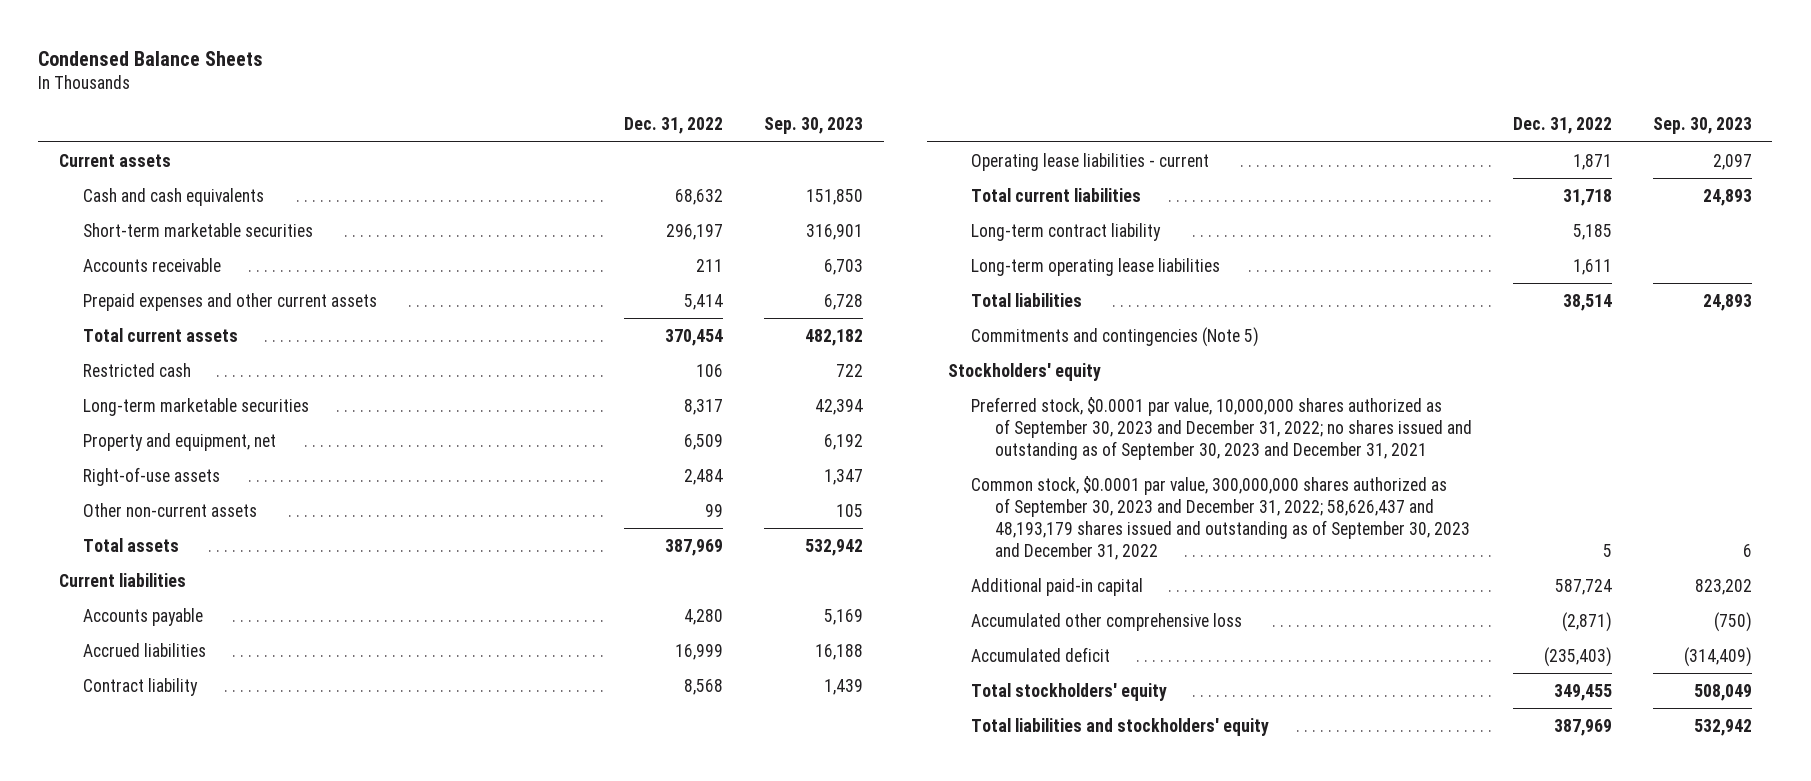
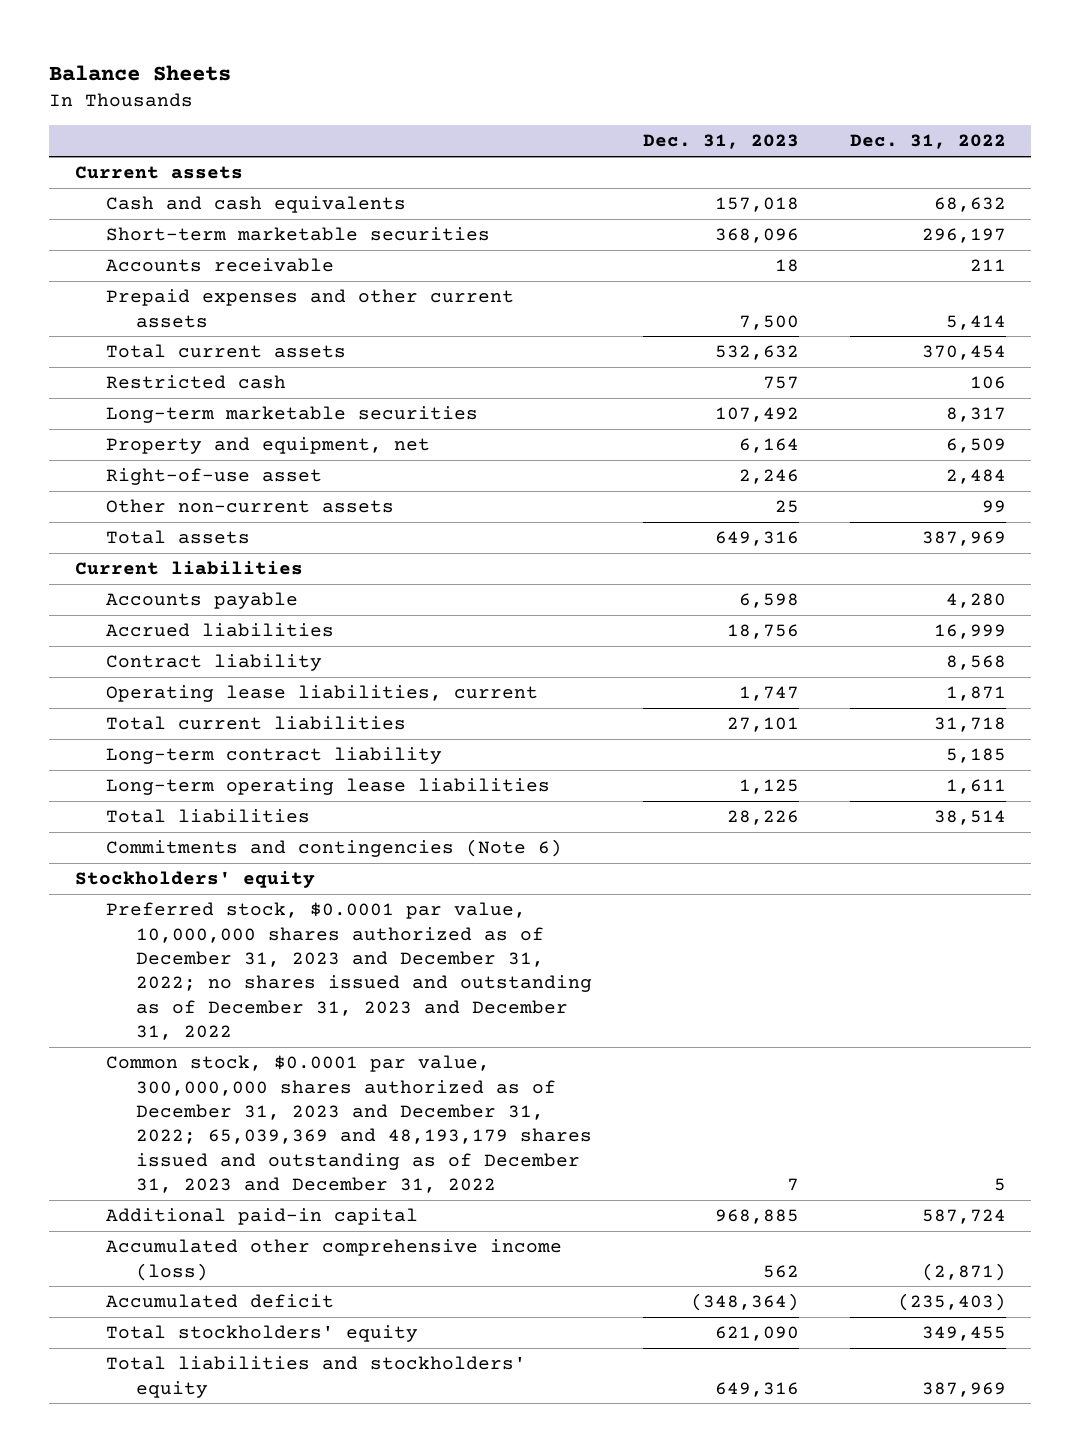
[38,50,264,66] Condensed Balance Sheets -> [49,64,232,81] Balance Sheets
[764,117,864,135] Sep. 30, 2023 -> none
none -> [643,134,800,150] Dec. 31, 2023
[82,466,220,486] Right-of-use assets -> [105,468,322,486] Right-of-use asset
[971,152,1210,171] Operating lease liabilities - current -> [105,685,538,703] Operating lease liabilities, current
[971,326,1260,347] Commitments and contingencies (Note 5) -> [105,839,562,858] Commitments and contingencies (Note 6)
[971,396,1472,460] Preferred stock, $0.0001 par value, 10,000,000 shares authorized as of September 30, 2023 and December 31, 2022; no shares issued and outstanding as of September 30, 2023 and December 31, 2021 -> [105,902,593,1041] Preferred stock, $0.0001 par value, 10,000,000 shares authorized as of December 31, 2023 and December 31, 2022; no shares issued and outstanding as of December 31, 2023 and December 31, 2022
[971,475,1470,560] Common stock, $0.0001 par value, 300,000,000 shares authorized as of September 30, 2023 and December 31, 2022; 58,626,437 and 48,193,179 shares issued and outstanding as of September 30, 2023 and December 31, 2022 -> [105,1055,593,1194] Common stock, $0.0001 par value, 300,000,000 shares authorized as of December 31, 2023 and December 31, 2022; 65,039,369 and 48,193,179 shares issued and outstanding as of December 31, 2023 and December 31, 2022
[971,612,1243,631] Accumulated other comprehensive loss -> [105,1239,562,1281] Accumulated other comprehensive income (loss)

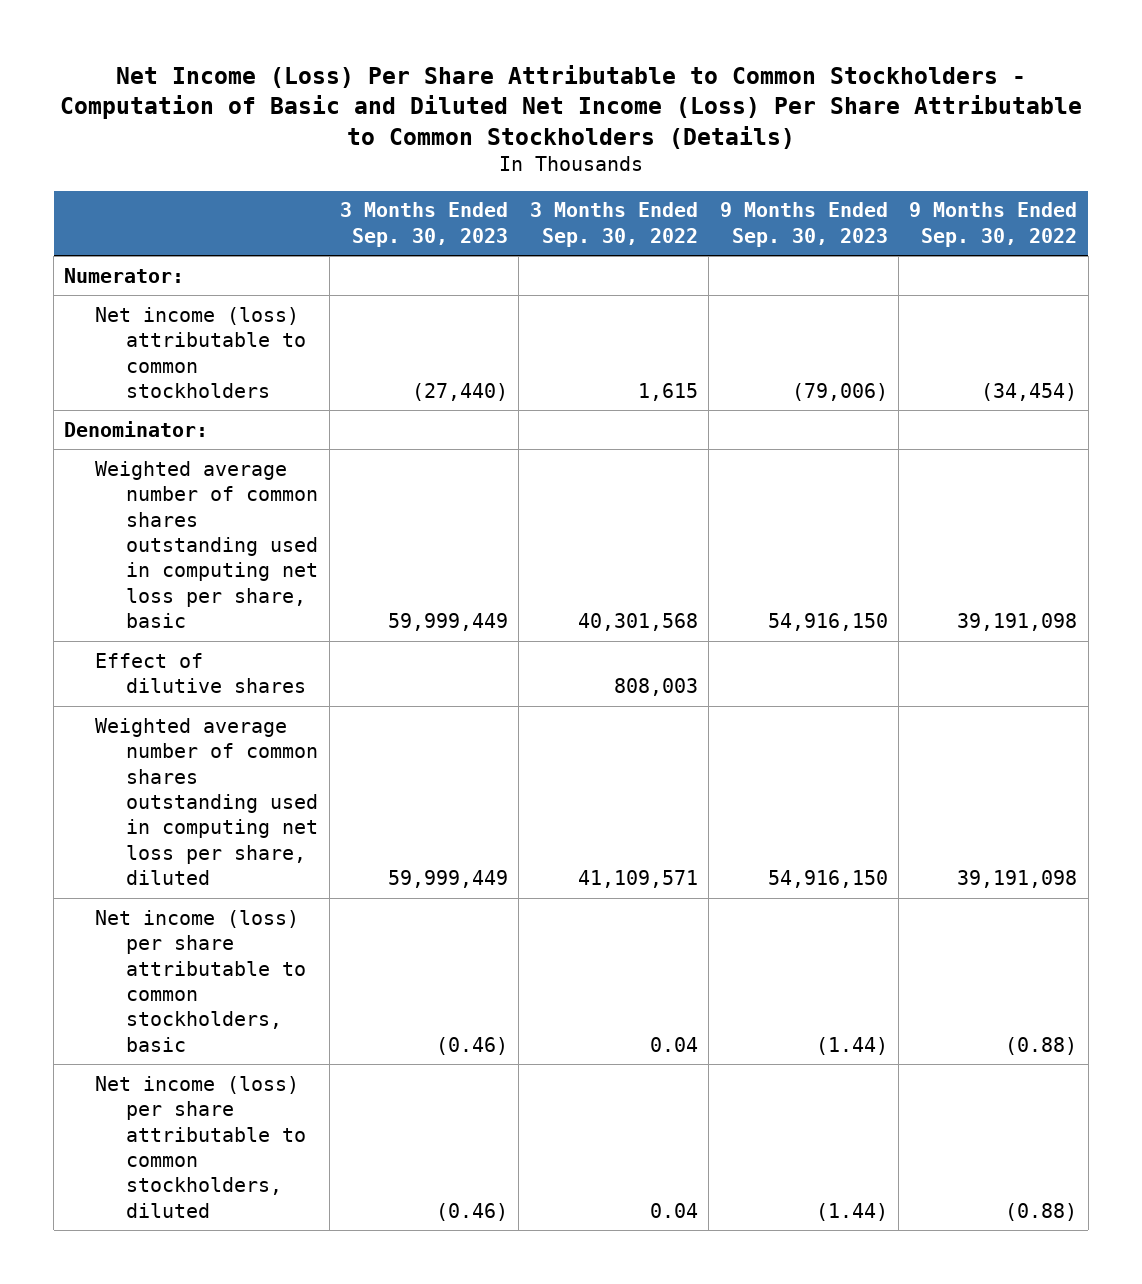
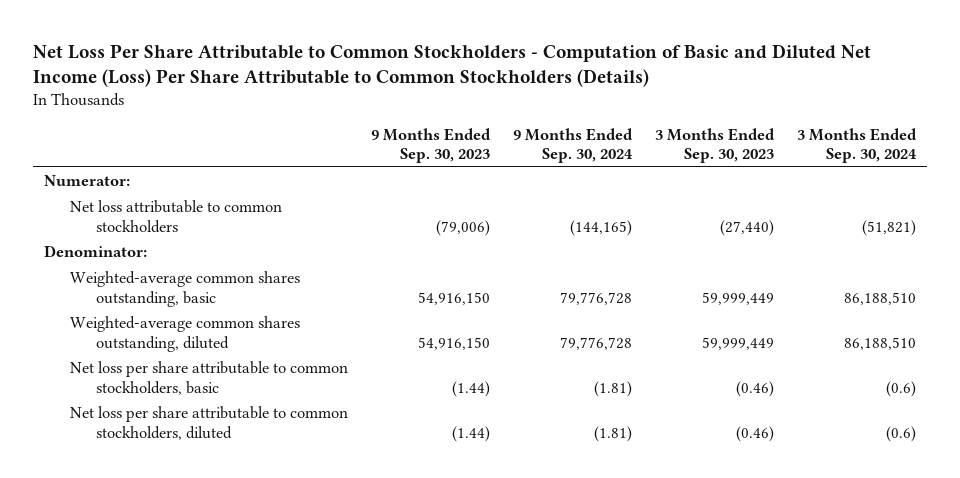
[59,64,1082,149] Net Income (Loss) Per Share Attributable to Common Stockholders - Computation of Basic and Diluted Net Income (Loss) Per Share Attributable to Common Stockholders (Details) -> [32,43,871,88] Net Loss Per Share Attributable to Common Stockholders - Computation of Basic and Diluted Net Income (Loss) Per Share Attributable to Common Stockholders (Details)
[529,202,698,247] 3 Months Ended Sep. 30, 2022 -> none
[909,202,1078,247] 9 Months Ended Sep. 30, 2022 -> none
none -> [512,127,633,164] 9 Months Ended Sep. 30, 2024
none -> [796,127,917,164] 3 Months Ended Sep. 30, 2024
[95,306,307,398] Net income (loss) attributable to common stockholders -> [70,200,283,233] Net loss attributable to common stockholders
[95,652,307,694] Effect of dilutive shares -> none
[95,460,319,629] Weighted average number of common shares outstanding used in computing net loss per share, basic -> [70,271,301,307] Weighted-average common shares outstanding, basic
[95,717,319,886] Weighted average number of common shares outstanding used in computing net loss per share, diluted -> [70,316,301,352] Weighted-average common shares outstanding, diluted
[95,909,307,1052] Net income (loss) per share attributable to common stockholders, basic -> [70,361,349,395] Net loss per share attributable to common stockholders, basic
[95,1075,307,1218] Net income (loss) per share attributable to common stockholders, diluted -> [70,406,349,440] Net loss per share attributable to common stockholders, diluted

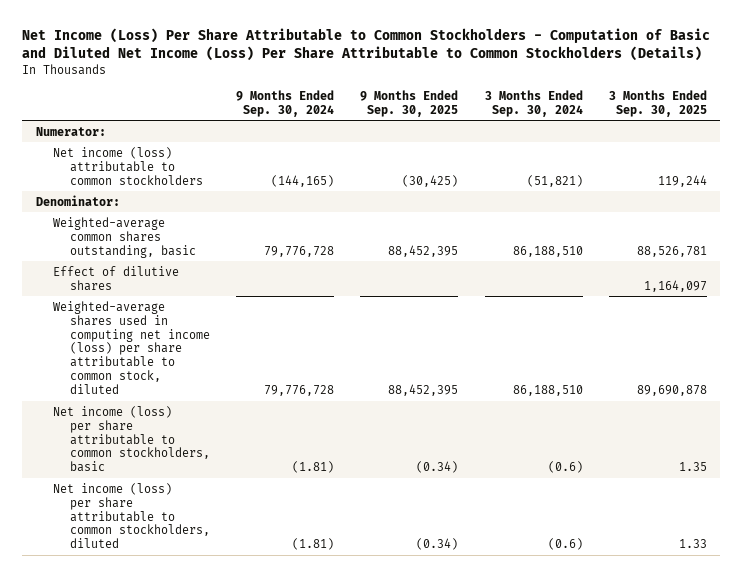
[32,43,871,88] Net Loss Per Share Attributable to Common Stockholders - Computation of Basic and Diluted Net Income (Loss) Per Share Attributable to Common Stockholders (Details) -> [22,28,711,62] Net Income (Loss) Per Share Attributable to Common Stockholders - Computation of Basic and Diluted Net Income (Loss) Per Share Attributable to Common Stockholders (Details)
[371,127,492,164] 9 Months Ended Sep. 30, 2023 -> none
[654,127,775,164] 3 Months Ended Sep. 30, 2023 -> none
none -> [360,89,459,117] 9 Months Ended Sep. 30, 2025
none -> [608,89,707,117] 3 Months Ended Sep. 30, 2025
[70,200,283,233] Net loss attributable to common stockholders -> [52,146,203,185] Net income (loss) attributable to common stockholders
none -> [52,265,179,291] Effect of dilutive shares
[70,316,301,352] Weighted-average common shares outstanding, diluted -> [52,300,210,395] Weighted-average shares used in computing net income (loss) per share attributable to common stock, diluted
[70,361,349,395] Net loss per share attributable to common stockholders, basic -> [52,405,210,473] Net income (loss) per share attributable to common stockholders, basic
[70,406,349,440] Net loss per share attributable to common stockholders, diluted -> [52,482,210,549] Net income (loss) per share attributable to common stockholders, diluted

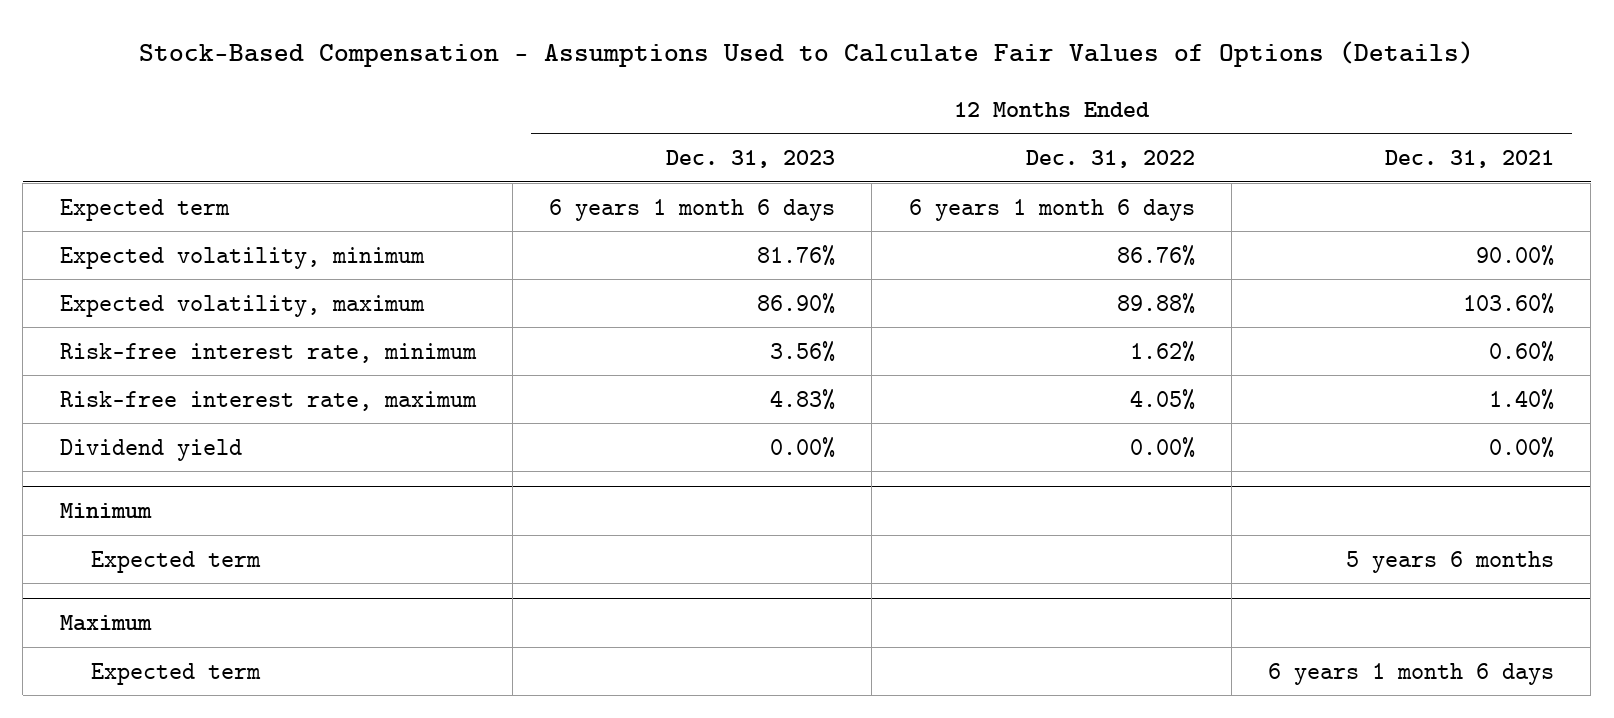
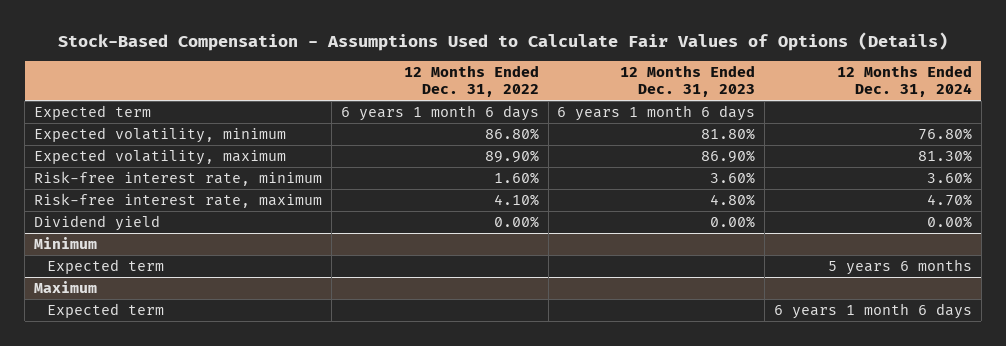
[1384,150,1554,169] Dec. 31, 2021 -> none
none -> [837,65,973,98] 12 Months Ended Dec. 31, 2024
[757,244,836,266] 81.76% -> [701,128,756,141] 81.80%
[1116,244,1195,266] 86.76% -> [484,128,539,141] 86.80%
[1116,292,1195,314] 89.88% -> [484,150,539,164] 89.90%
[770,340,836,362] 3.56% -> [710,172,756,185] 3.60%
[1129,340,1195,362] 1.62% -> [493,172,539,185] 1.60%
[770,388,836,410] 4.83% -> [710,194,756,207] 4.80%
[1129,388,1195,410] 4.05% -> [493,194,539,207] 4.10%

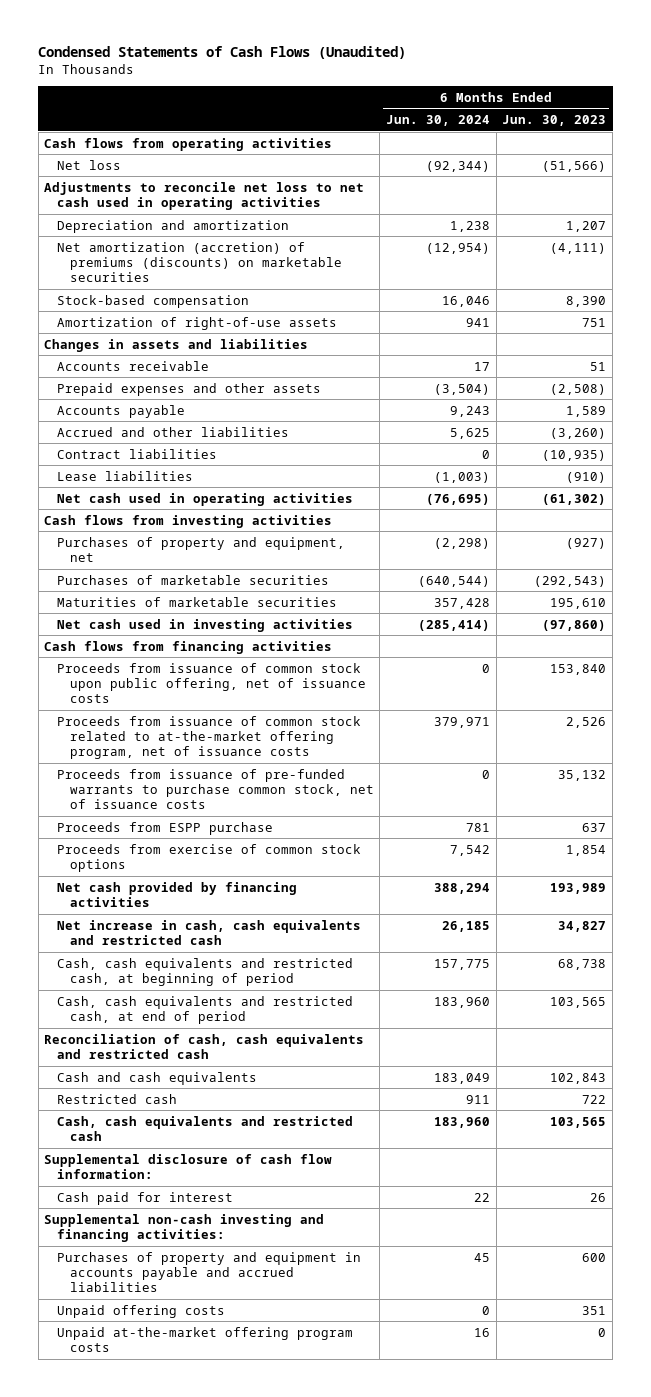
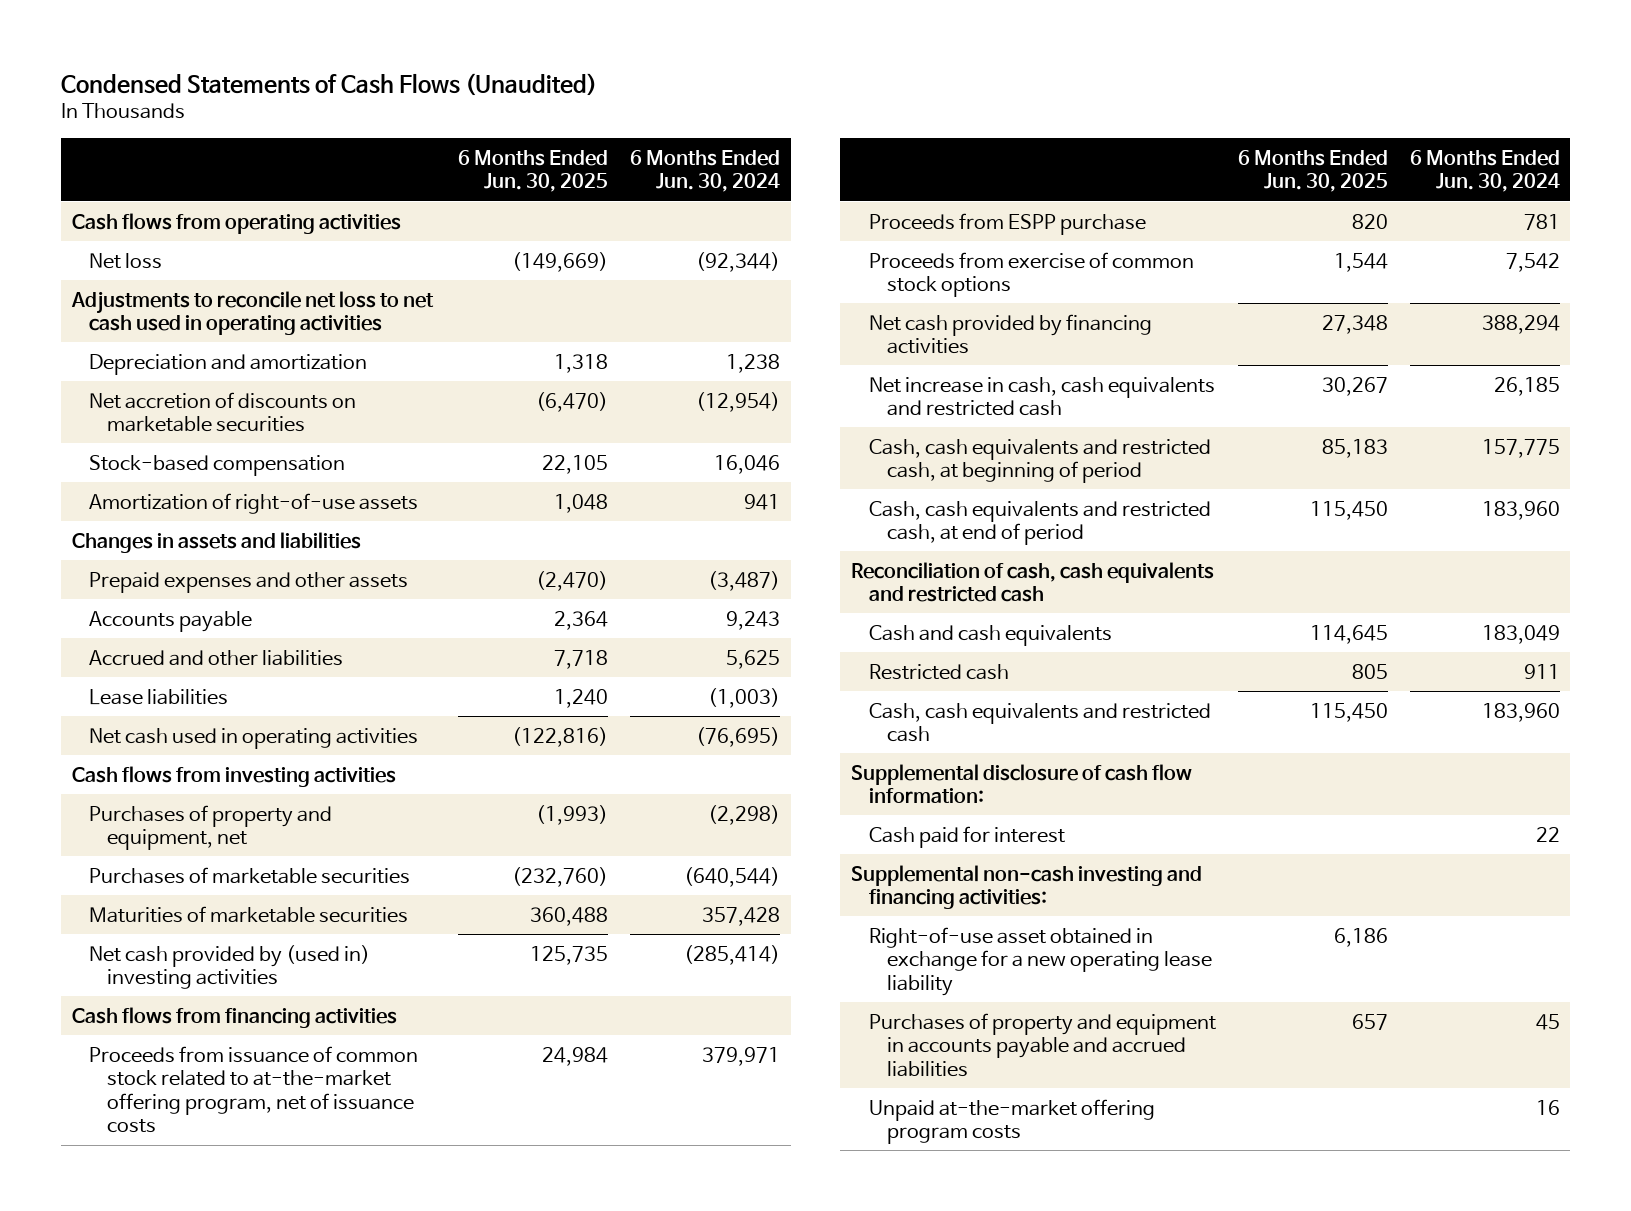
[502,115,607,127] Jun. 30, 2023 -> none
none -> [458,149,609,193] 6 Months Ended Jun. 30, 2025
[56,241,342,283] Net amortization (accretion) of premiums (discounts) on marketable securities -> [89,391,357,433] Net accretion of discounts on marketable securities
[56,360,209,371] Accounts receivable -> none
[433,383,490,395] (3,504) -> [707,570,780,591] (3,487)
[56,448,217,459] Contract liabilities -> none
[56,618,353,632] Net cash used in investing activities -> [89,944,371,990] Net cash provided by (used in) investing activities
[56,662,366,704] Proceeds from issuance of common stock upon public offering, net of issuance costs -> none
[56,768,374,810] Proceeds from issuance of pre-funded warrants to purchase common stock, net of issuance costs -> none
none -> [869,926,1212,996] Right-of-use asset obtained in exchange for a new operating lease liability
[56,1304,225,1318] Unpaid offering costs -> none

